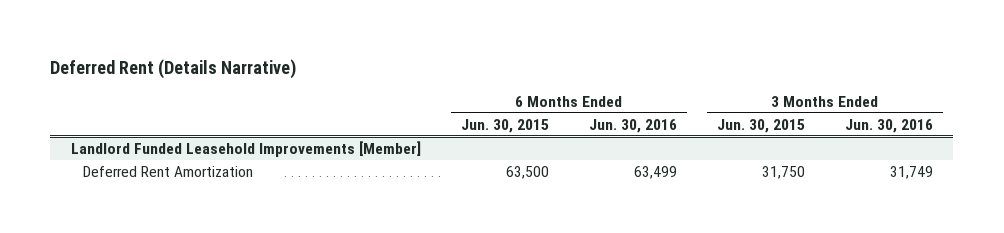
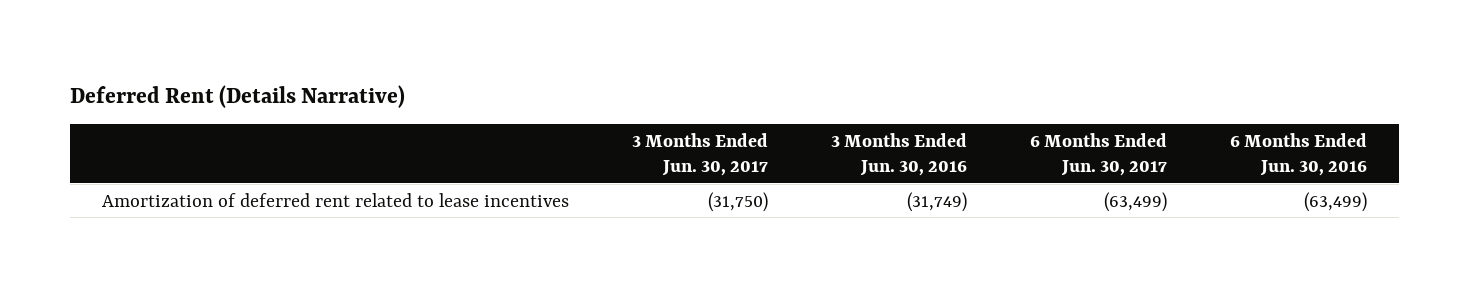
[460,118,549,133] Jun. 30, 2015 -> none
[716,118,805,133] Jun. 30, 2015 -> none
none -> [631,133,768,177] 3 Months Ended Jun. 30, 2017
none -> [1030,133,1168,177] 6 Months Ended Jun. 30, 2017
[70,140,421,157] Landlord Funded Leasehold Improvements [Member] -> none
[82,165,253,177] Deferred Rent Amortization -> [101,192,569,207] Amortization of deferred rent related to lease incentives
[633,165,677,179] 63,499 -> [1304,191,1368,212] (63,499)
[890,165,934,179] 31,749 -> [907,191,968,212] (31,749)

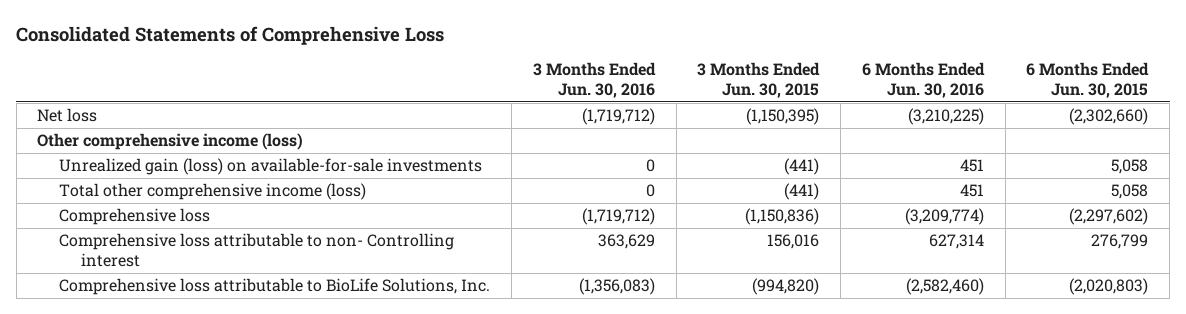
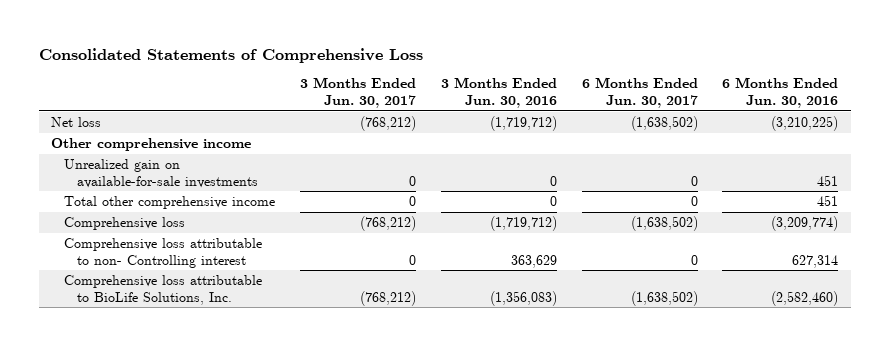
[697,62,821,99] 3 Months Ended Jun. 30, 2015 -> none
[1026,62,1150,99] 6 Months Ended Jun. 30, 2015 -> none
none -> [299,77,416,109] 3 Months Ended Jun. 30, 2017
none -> [581,77,698,109] 6 Months Ended Jun. 30, 2017
[37,133,304,151] Other comprehensive income (loss) -> [51,138,252,152] Other comprehensive income
[59,158,483,176] Unrealized gain (loss) on available-for-sale investments -> [63,159,258,188] Unrealized gain on available-for-sale investments
[59,183,367,201] Total other comprehensive income (loss) -> [63,196,275,210] Total other comprehensive income

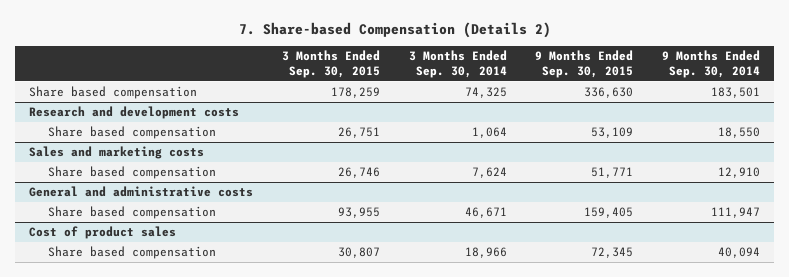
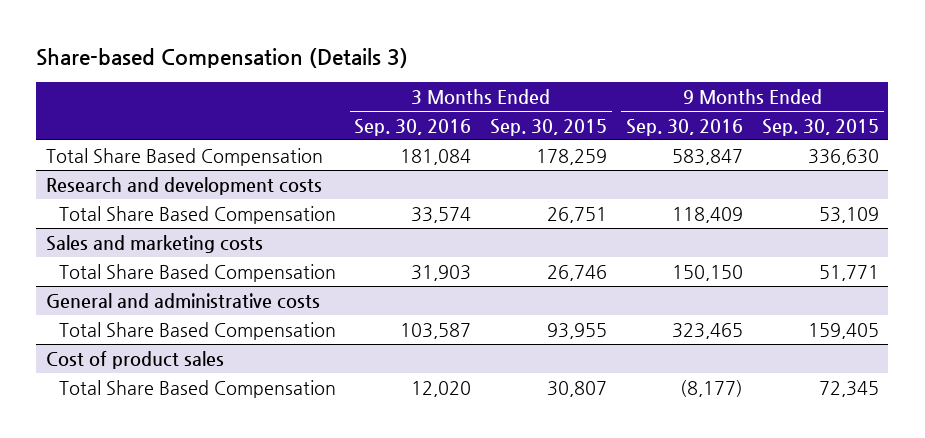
[238,21,551,38] 7. Share-based Compensation (Details 2) -> [36,48,409,69] Share-based Compensation (Details 3)
[408,49,507,79] 3 Months Ended Sep. 30, 2014 -> none
[661,49,760,79] 9 Months Ended Sep. 30, 2014 -> none
none -> [354,118,472,136] Sep. 30, 2016
none -> [626,118,744,136] Sep. 30, 2016
[29,86,198,100] Share based compensation -> [45,147,323,166] Total Share Based Compensation
[47,126,216,140] Share based compensation -> [58,205,336,224] Total Share Based Compensation
[47,166,216,180] Share based compensation -> [58,263,336,282] Total Share Based Compensation
[47,206,216,220] Share based compensation -> [58,321,336,340] Total Share Based Compensation
[47,246,216,260] Share based compensation -> [58,379,336,398] Total Share Based Compensation

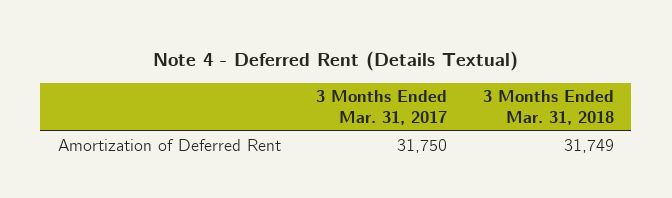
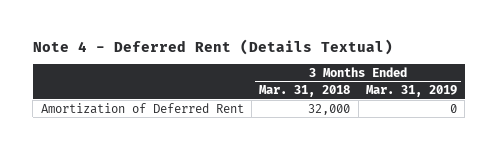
[316,89,448,126] 3 Months Ended Mar. 31, 2017 -> none
none -> [365,85,457,98] Mar. 31, 2019
[563,138,614,153] 31,749 -> [308,103,351,115] 32,000

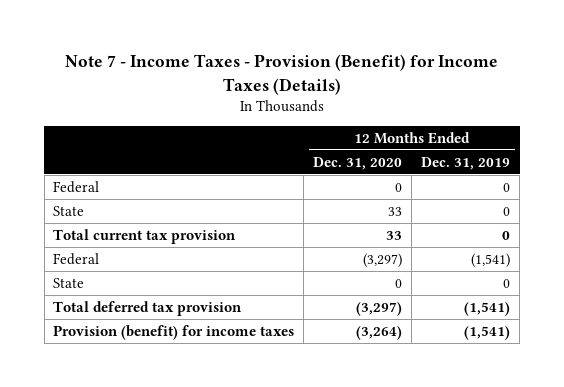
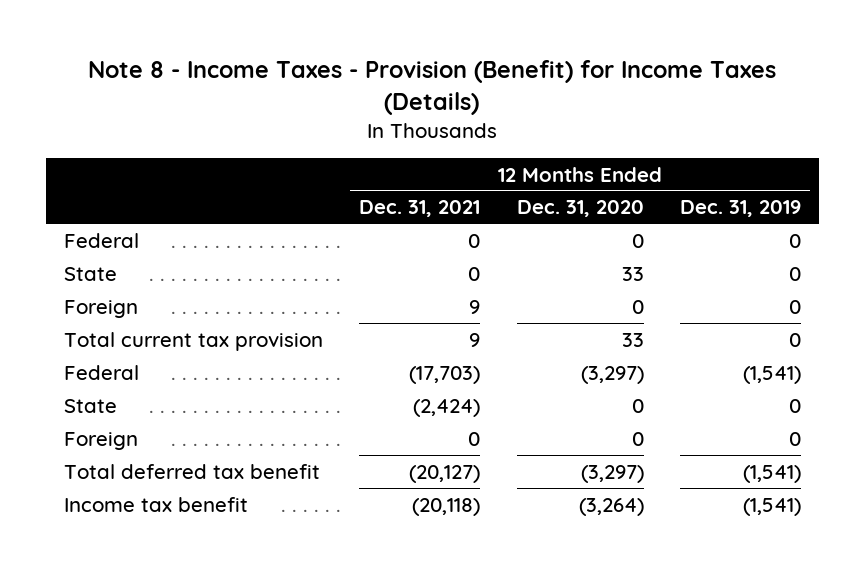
[64,54,498,95] Note 7 - Income Taxes - Provision (Benefit) for Income Taxes (Details) -> [88,60,777,116] Note 8 - Income Taxes - Provision (Benefit) for Income Taxes (Details)
none -> [359,200,481,218] Dec. 31, 2021
none -> [64,299,139,318] Foreign
none -> [64,431,139,450] Foreign
[53,300,243,316] Total deferred tax provision -> [64,463,321,479] Total deferred tax benefit
[53,324,295,340] Provision (benefit) for income taxes -> [64,496,249,512] Income tax benefit

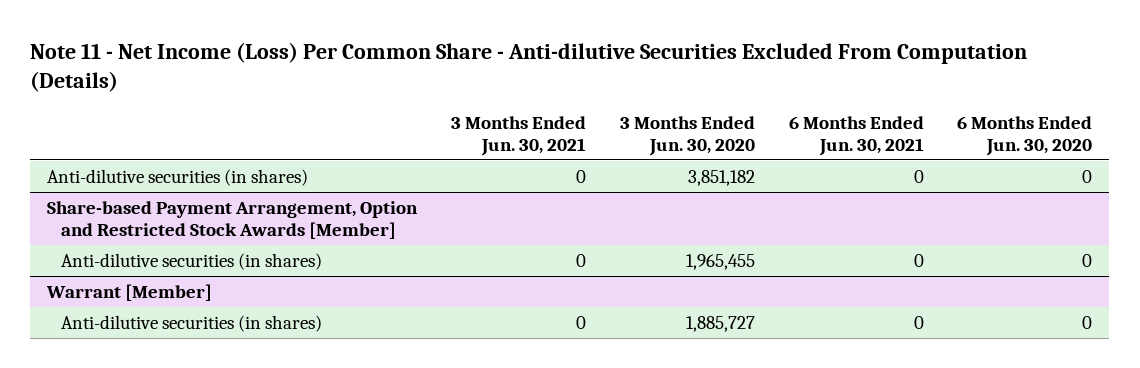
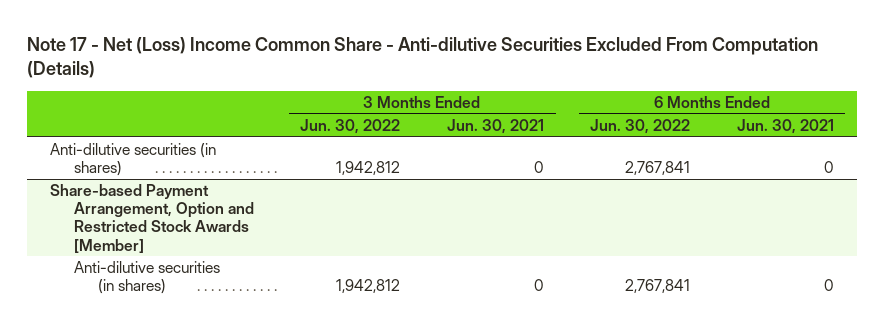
[30,42,1028,93] Note 11 - Net Income (Loss) Per Common Share - Anti-dilutive Securities Excluded From Computation (Details) -> [26,37,818,79] Note 17 - Net (Loss) Income Common Share - Anti-dilutive Securities Excluded From Computation (Details)
[619,115,755,156] 3 Months Ended Jun. 30, 2020 -> none
[957,115,1093,156] 6 Months Ended Jun. 30, 2020 -> none
none -> [300,119,401,135] Jun. 30, 2022
none -> [590,119,691,135] Jun. 30, 2022
[46,283,213,301] Warrant [Member] -> none
[61,314,323,332] Anti-dilutive securities (in shares) -> none

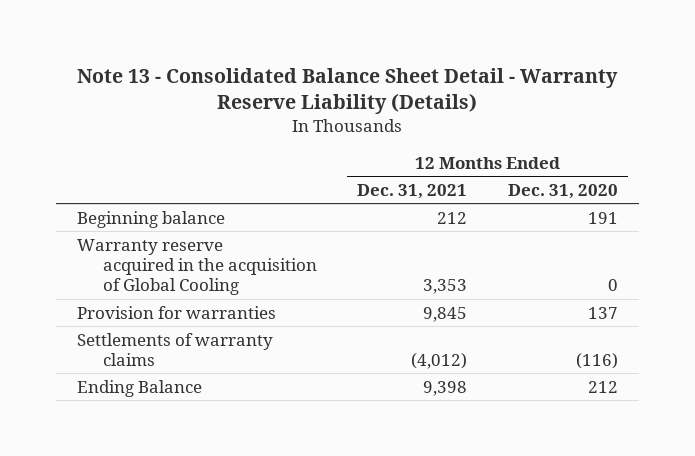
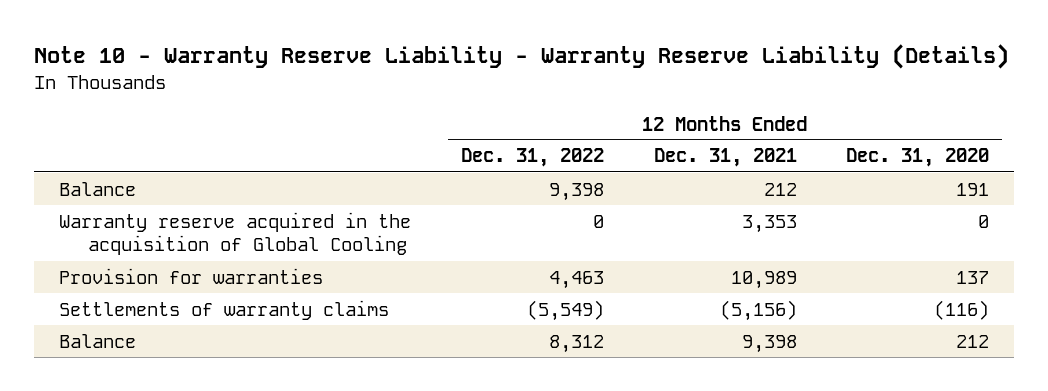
[77,67,619,115] Note 13 - Consolidated Balance Sheet Detail - Warranty Reserve Liability (Details) -> [33,44,1009,70] Note 10 - Warranty Reserve Liability - Warranty Reserve Liability (Details)
none -> [460,148,604,168] Dec. 31, 2022
[76,210,225,228] Beginning balance -> [58,181,136,196] Balance
[423,306,468,322] 9,845 -> [730,270,797,289] 10,989
[411,353,468,370] (4,012) -> [719,299,797,321] (5,156)
[76,379,202,397] Ending Balance -> [58,333,136,348] Balance

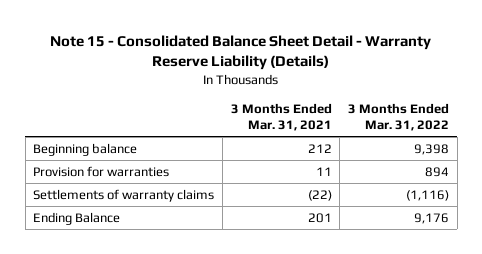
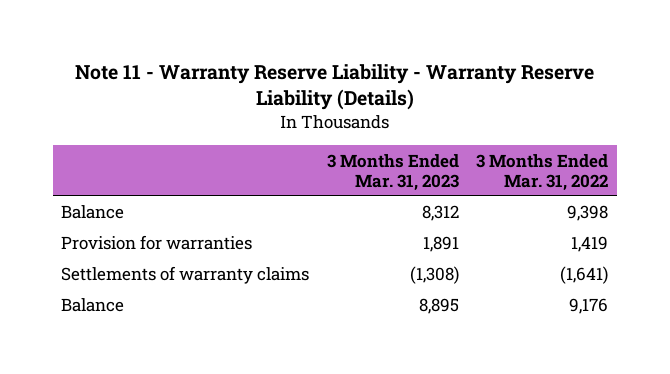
[50,34,432,71] Note 15 - Consolidated Balance Sheet Detail - Warranty Reserve Liability (Details) -> [74,64,594,111] Note 11 - Warranty Reserve Liability - Warranty Reserve Liability (Details)
[230,102,332,132] 3 Months Ended Mar. 31, 2021 -> none
none -> [326,153,459,191] 3 Months Ended Mar. 31, 2023
[33,142,138,156] Beginning balance -> [61,205,125,220] Balance
[424,166,449,177] 894 -> [571,236,609,253] 1,419
[405,189,449,201] (1,116) -> [560,266,609,285] (1,641)
[33,211,121,225] Ending Balance -> [61,298,125,313] Balance

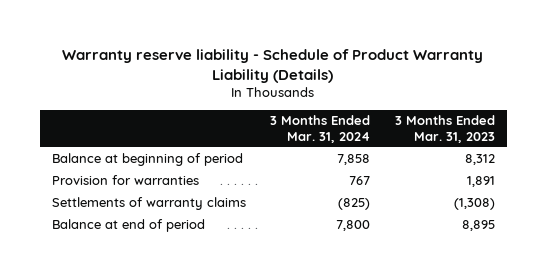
[74,64,594,111] Note 11 - Warranty Reserve Liability - Warranty Reserve Liability (Details) -> [62,48,484,83] Warranty reserve liability - Schedule of Product Warranty Liability (Details)
[476,153,609,191] 3 Months Ended Mar. 31, 2022 -> none
none -> [270,115,371,143] 3 Months Ended Mar. 31, 2024
[61,205,125,220] Balance -> [52,153,244,167] Balance at beginning of period
[61,298,125,313] Balance -> [52,219,206,233] Balance at end of period

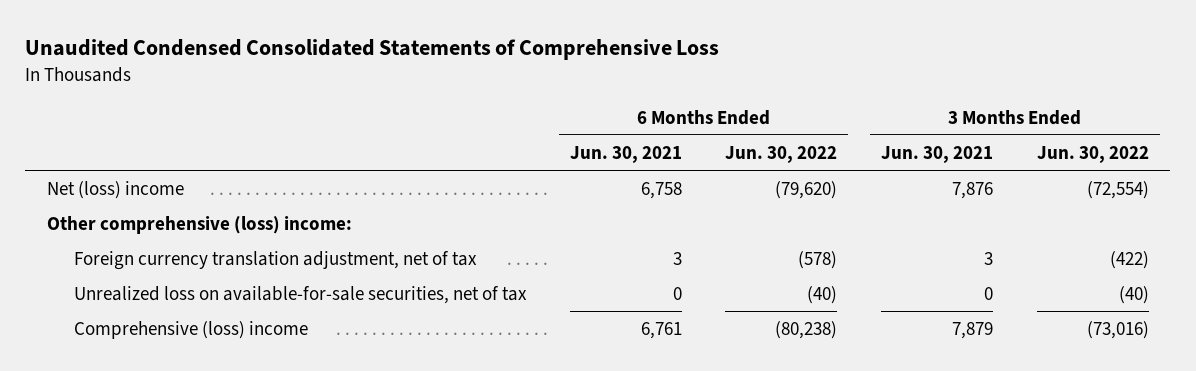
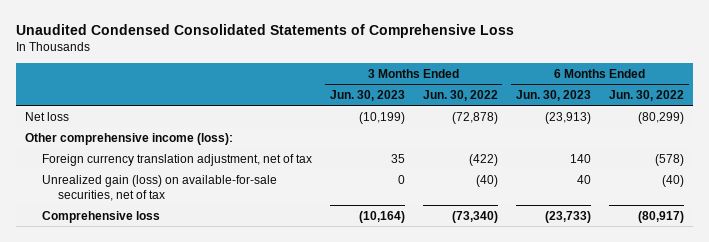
[569,145,682,163] Jun. 30, 2021 -> none
[881,145,994,163] Jun. 30, 2021 -> none
none -> [329,89,405,101] Jun. 30, 2023
none -> [515,89,591,101] Jun. 30, 2023
[47,180,185,199] Net (loss) income -> [25,111,70,121] Net loss
[775,180,838,199] (79,620) -> [637,111,684,124] (80,299)
[1086,180,1149,199] (72,554) -> [451,111,498,124] (72,878)
[47,215,353,234] Other comprehensive (loss) income: -> [25,132,234,145] Other comprehensive income (loss):
[74,285,528,304] Unrealized loss on available-for-sale securities, net of tax -> [41,174,277,201] Unrealized gain (loss) on available-for-sale securities, net of tax
[74,320,309,339] Comprehensive (loss) income -> [41,210,160,223] Comprehensive loss
[775,320,838,339] (80,238) -> [637,210,684,223] (80,917)
[1086,320,1149,339] (73,016) -> [451,210,498,223] (73,340)

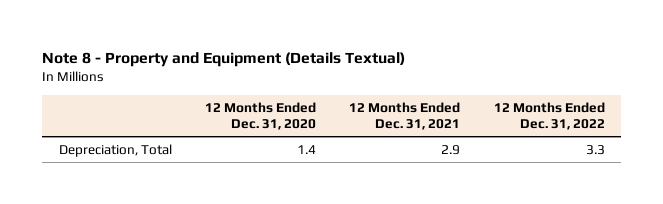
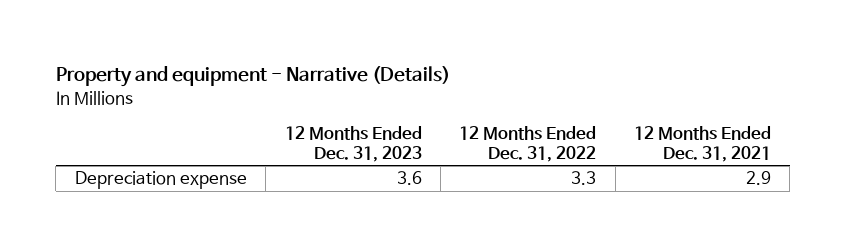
[41,52,405,68] Note 8 - Property and Equipment (Details Textual) -> [55,66,450,88] Property and equipment - Narrative (Details)
[204,101,316,131] 12 Months Ended Dec. 31, 2020 -> none
none -> [284,125,422,162] 12 Months Ended Dec. 31, 2023
[58,143,172,157] Depreciation, Total -> [74,171,247,190] Depreciation expense

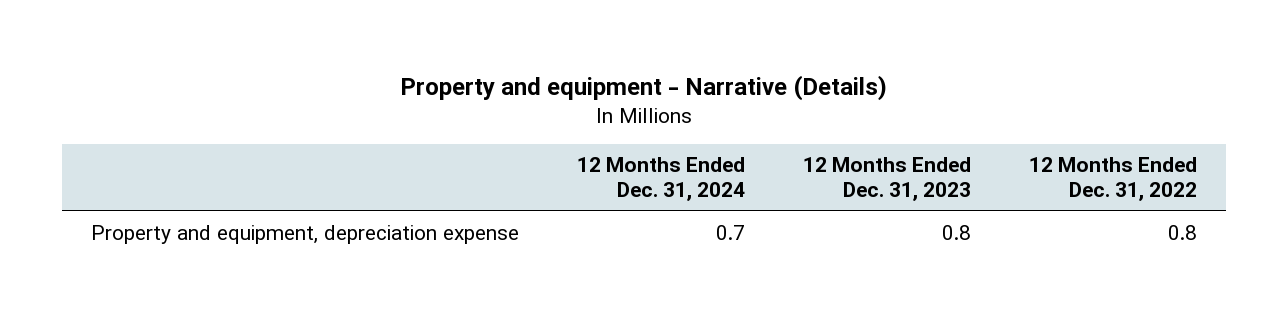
[633,125,771,162] 12 Months Ended Dec. 31, 2021 -> none
none -> [576,157,745,202] 12 Months Ended Dec. 31, 2024
[74,171,247,190] Depreciation expense -> [90,224,519,244] Property and equipment, depreciation expense
[396,171,422,186] 3.6 -> [941,224,971,240] 0.8
[571,171,597,186] 3.3 -> [1167,224,1197,240] 0.8

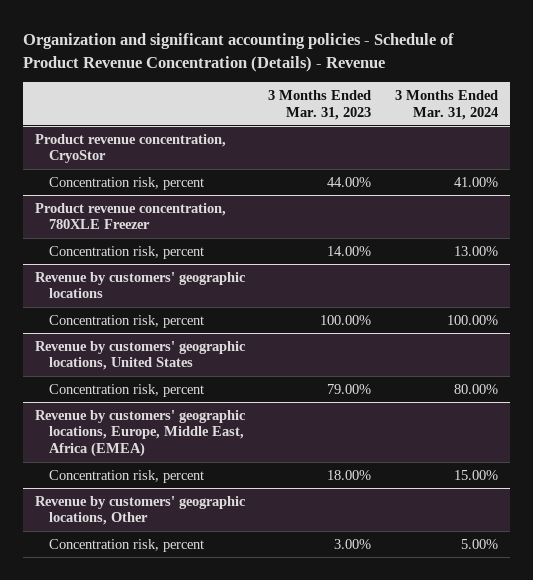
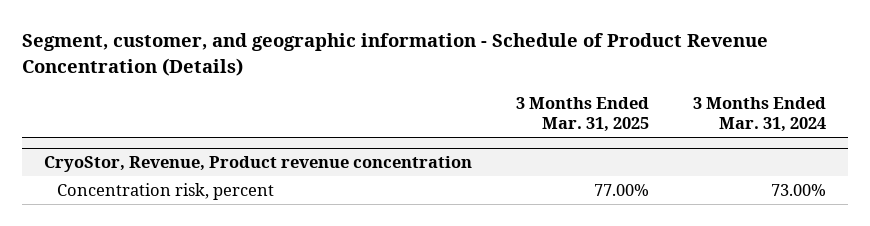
[23,33,455,72] Organization and significant accounting policies - Schedule of Product Revenue Concentration (Details) - Revenue -> [22,33,769,76] Segment, customer, and geographic information - Schedule of Product Revenue Concentration (Details)
[268,89,372,120] 3 Months Ended Mar. 31, 2023 -> none
none -> [516,96,650,133] 3 Months Ended Mar. 31, 2025
[34,202,226,230] Product revenue concentration, 780XLE Freezer -> none
[48,245,204,259] Concentration risk, percent -> none
[34,271,246,299] Revenue by customers' geographic locations -> none
[48,314,204,328] Concentration risk, percent -> none
[34,340,246,371] Revenue by customers' geographic locations, United States -> none
[48,383,204,397] Concentration risk, percent -> none
[34,409,246,458] Revenue by customers' geographic locations, Europe, Middle East, Africa (EMEA) -> none
[48,469,204,483] Concentration risk, percent -> none
[34,495,246,526] Revenue by customers' geographic locations, Other -> none
[48,538,204,552] Concentration risk, percent -> none
[34,133,226,164] Product revenue concentration, CryoStor -> [44,156,473,173] CryoStor, Revenue, Product revenue concentration
[453,176,498,187] 41.00% -> [771,183,827,196] 73.00%

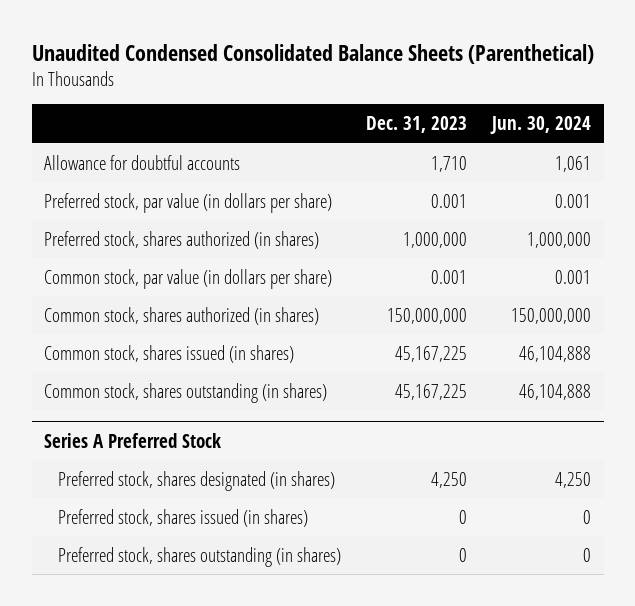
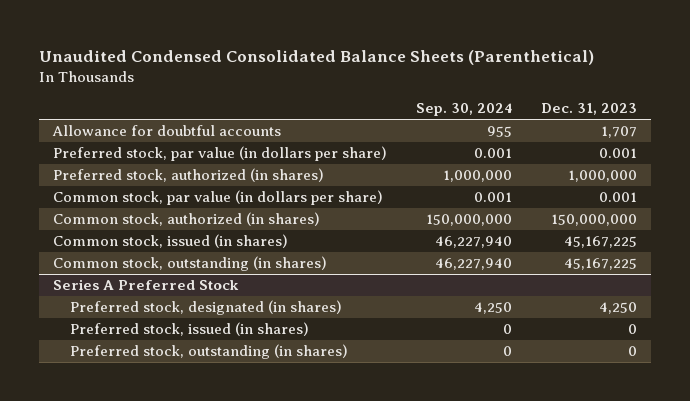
[490,116,592,135] Jun. 30, 2024 -> none
none -> [415,103,512,117] Sep. 30, 2024
[431,155,468,172] 1,710 -> [600,126,637,139] 1,707
[43,230,319,249] Preferred stock, shares authorized (in shares) -> [53,168,325,183] Preferred stock, authorized (in shares)
[43,306,319,325] Common stock, shares authorized (in shares) -> [53,212,321,227] Common stock, authorized (in shares)
[43,344,294,363] Common stock, shares issued (in shares) -> [53,234,289,249] Common stock, issued (in shares)
[43,382,327,403] Common stock, shares outstanding (in shares) -> [53,256,328,272] Common stock, outstanding (in shares)
[58,470,336,491] Preferred stock, shares designated (in shares) -> [70,300,343,316] Preferred stock, designated (in shares)
[58,508,309,527] Preferred stock, shares issued (in shares) -> [70,322,310,337] Preferred stock, issued (in shares)
[58,546,342,567] Preferred stock, shares outstanding (in shares) -> [70,344,349,360] Preferred stock, outstanding (in shares)

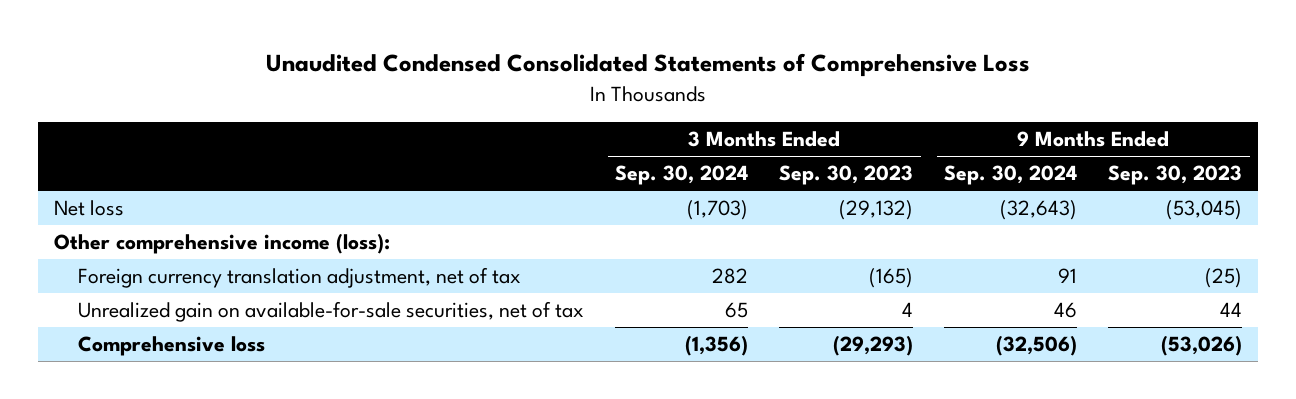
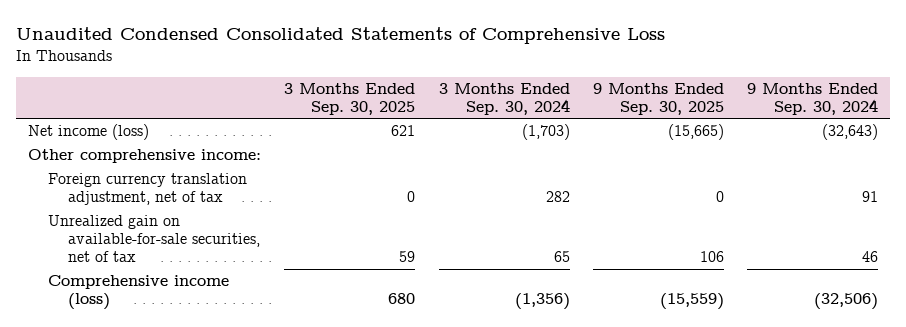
[779,165,914,186] Sep. 30, 2023 -> none
[1108,165,1243,186] Sep. 30, 2023 -> none
none -> [284,82,416,115] 3 Months Ended Sep. 30, 2025
none -> [593,82,725,115] 9 Months Ended Sep. 30, 2025
[53,200,124,217] Net loss -> [27,124,149,141] Net income (loss)
[53,233,390,255] Other comprehensive income (loss): -> [27,149,261,164] Other comprehensive income:
[78,336,266,357] Comprehensive loss -> [47,275,229,311] Comprehensive income (loss)

